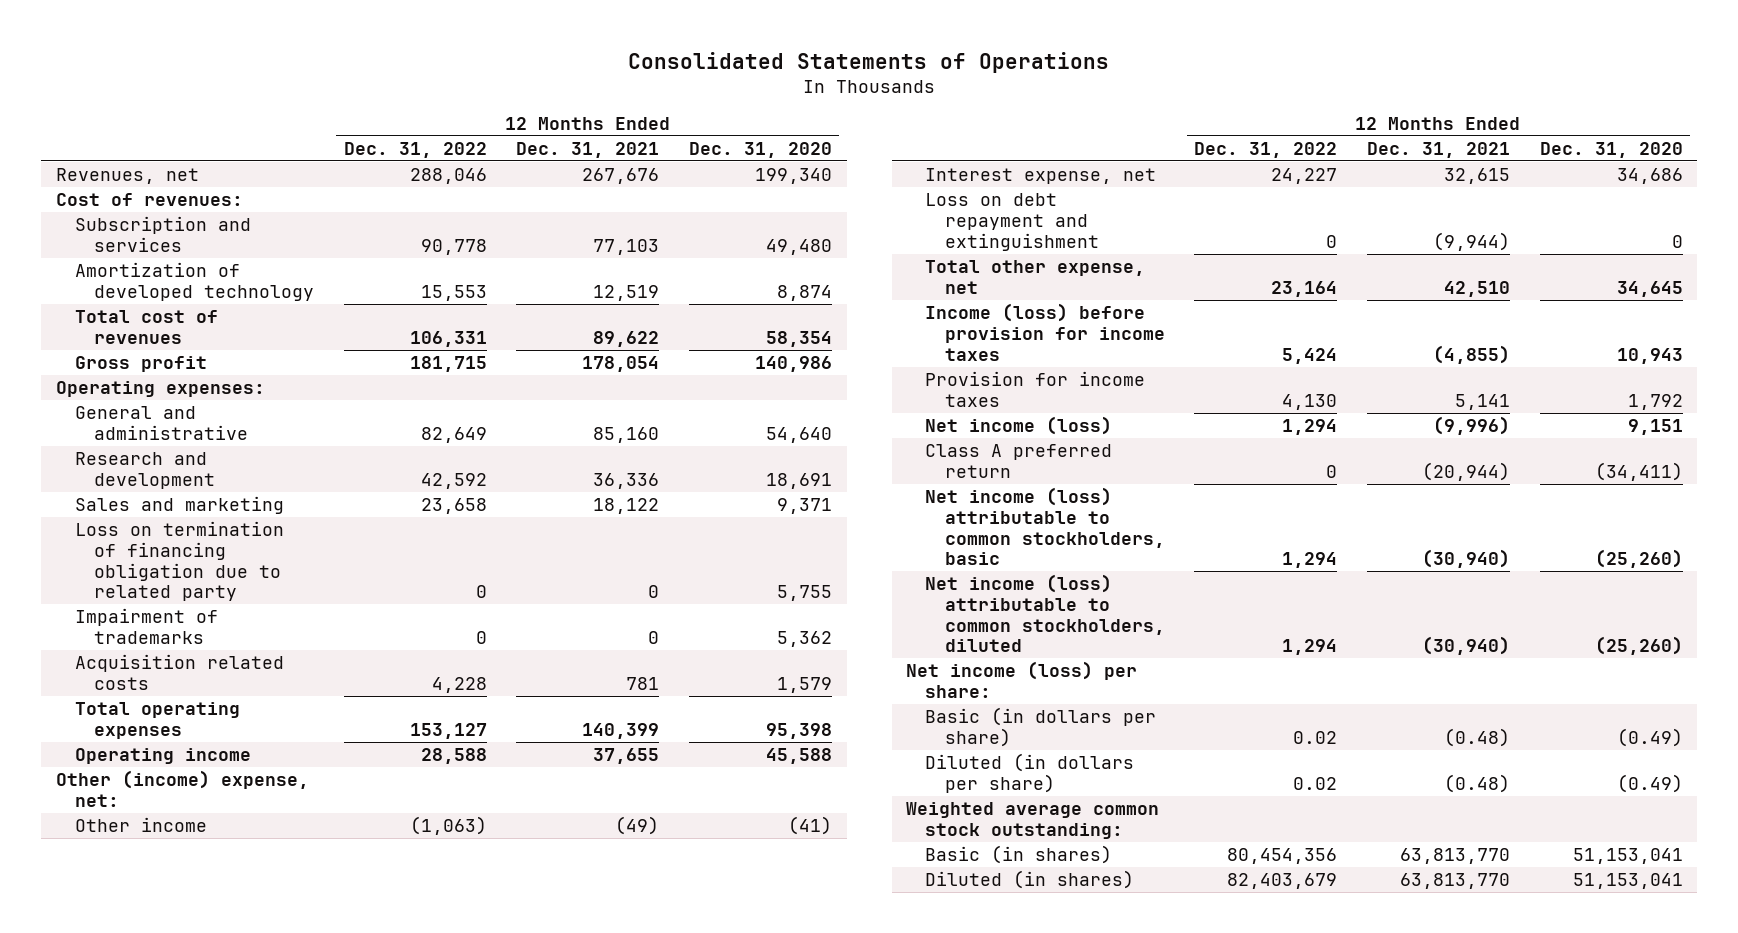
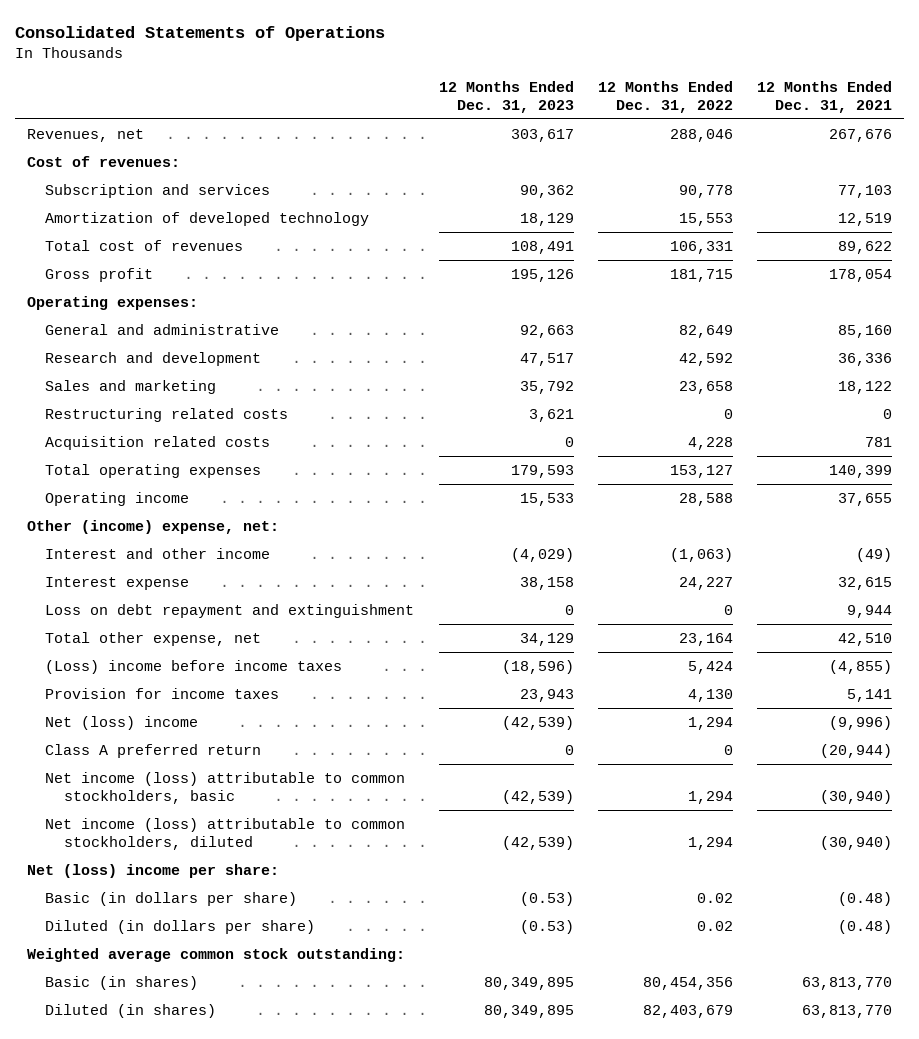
[689,141,833,158] Dec. 31, 2020 -> none
none -> [438,80,574,113] 12 Months Ended Dec. 31, 2023
[74,521,284,602] Loss on termination of financing obligation due to related party -> none
[74,608,218,644] Impairment of trademarks -> none
none -> [45,407,289,422] Restructuring related costs
[74,817,207,833] Other income -> [45,547,271,559] Interest and other income
[925,168,1157,185] Interest expense, net -> [45,576,190,590] Interest expense
[1432,231,1510,251] (9,944) -> [847,604,893,618] 9,944
[925,303,1165,361] Income (loss) before provision for income taxes -> [45,659,343,674] (Loss) income before income taxes
[925,416,1113,436] Net income (loss) -> [45,715,199,730] Net (loss) income
[906,661,1138,698] Net income (loss) per share: -> [26,863,279,878] Net (loss) income per share:

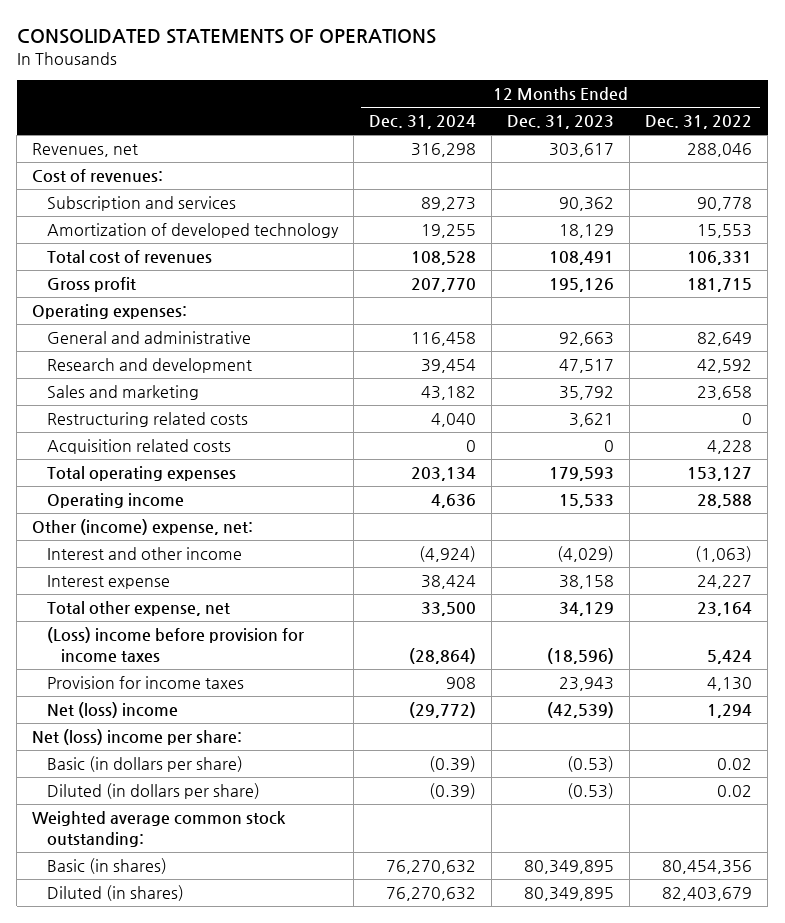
[14,25,385,41] Consolidated Statements of Operations -> [16,28,436,44] CONSOLIDATED STATEMENTS OF OPERATIONS
[757,80,893,113] 12 Months Ended Dec. 31, 2021 -> none
none -> [368,115,476,130] Dec. 31, 2024
[45,603,415,618] Loss on debt repayment and extinguishment -> none
[45,659,343,674] (Loss) income before income taxes -> [46,627,304,664] (Loss) income before provision for income taxes
[45,743,262,758] Class A preferred return -> none
[45,771,406,804] Net income (loss) attributable to common stockholders, basic -> none
[45,817,406,850] Net income (loss) attributable to common stockholders, diluted -> none

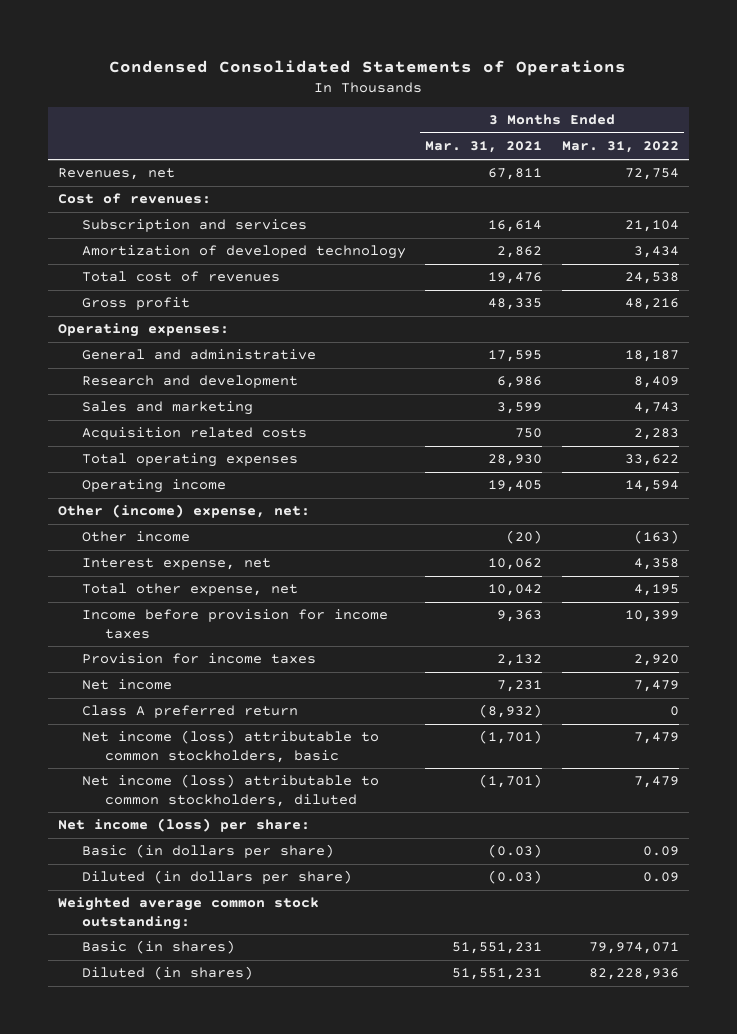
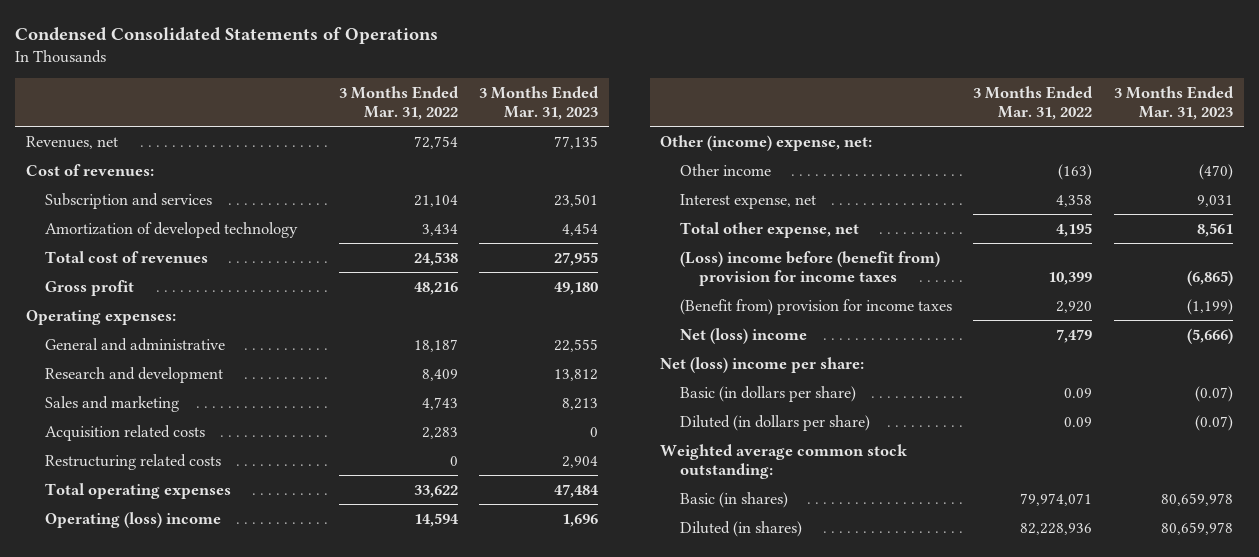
[425,141,543,154] Mar. 31, 2021 -> none
none -> [479,86,600,121] 3 Months Ended Mar. 31, 2023
none -> [45,453,222,470] Restructuring related costs
[81,479,226,494] Operating income -> [45,511,222,528] Operating (loss) income
[81,705,298,719] Class A preferred return -> none
[81,730,379,763] Net income (loss) attributable to common stockholders, basic -> none
[81,774,379,807] Net income (loss) attributable to common stockholders, diluted -> none
[81,609,388,639] Income before provision for income taxes -> [679,250,940,286] (Loss) income before (benefit from) provision for income taxes
[81,653,316,665] Provision for income taxes -> [679,298,952,315] (Benefit from) provision for income taxes
[81,679,172,691] Net income -> [679,327,807,344] Net (loss) income
[57,818,310,833] Net income (loss) per share: -> [660,356,865,373] Net (loss) income per share:

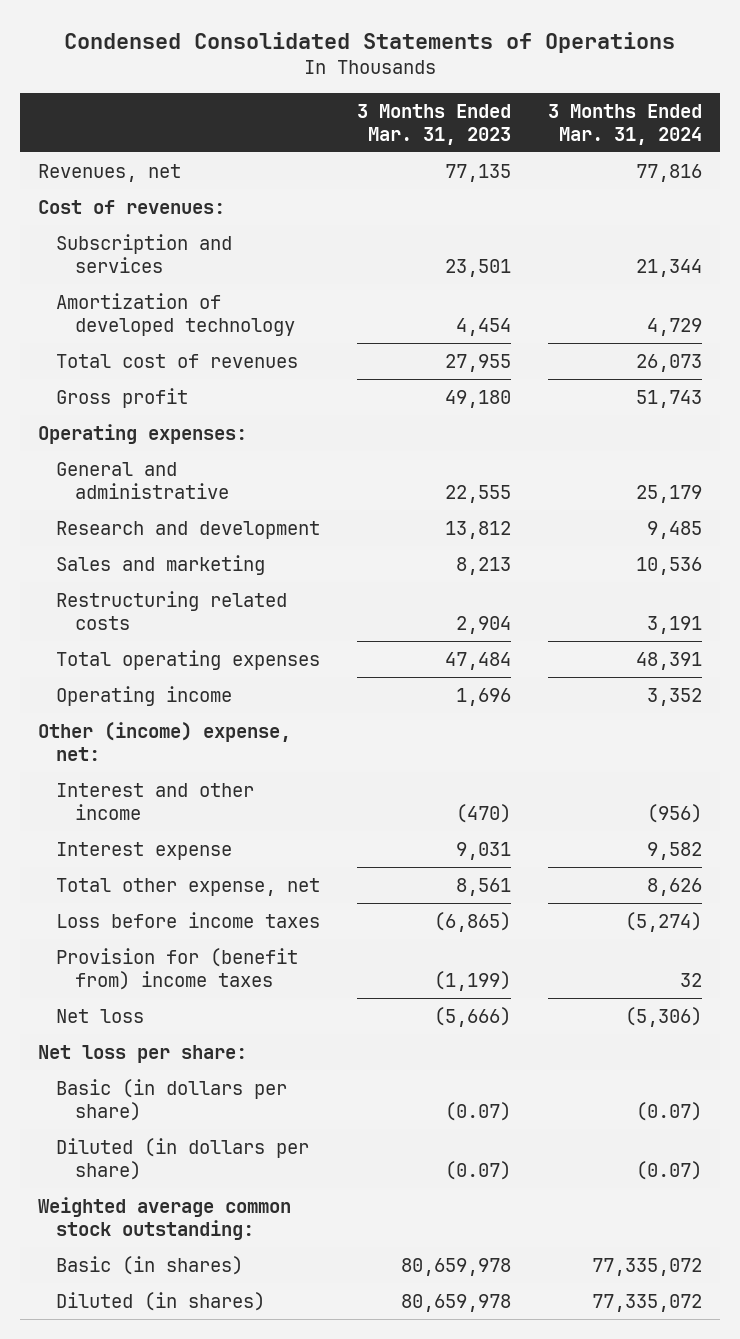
[338,86,459,121] 3 Months Ended Mar. 31, 2022 -> none
none -> [547,103,702,145] 3 Months Ended Mar. 31, 2024
[45,424,206,441] Acquisition related costs -> none
[45,511,222,528] Operating (loss) income -> [56,685,233,706] Operating income
[679,163,771,176] Other income -> [56,782,255,820] Interest and other income
[679,193,816,209] Interest expense, net -> [56,841,233,860] Interest expense
[679,250,940,286] (Loss) income before (benefit from) provision for income taxes -> [56,911,321,928] Loss before income taxes
[679,298,952,315] (Benefit from) provision for income taxes -> [56,947,299,990] Provision for (benefit from) income taxes
[679,327,807,344] Net (loss) income -> [56,1008,145,1023] Net loss
[660,356,865,373] Net (loss) income per share: -> [38,1044,248,1063] Net loss per share:

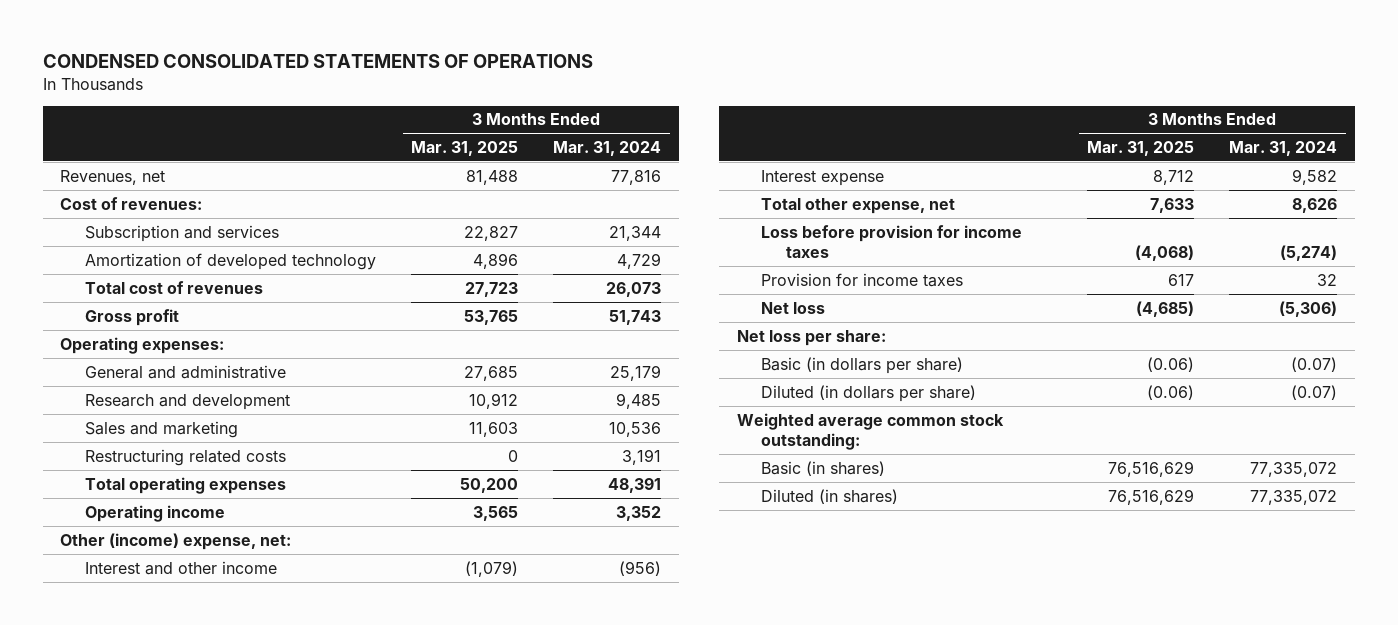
[63,31,675,53] Condensed Consolidated Statements of Operations -> [42,53,593,68] CONDENSED CONSOLIDATED STATEMENTS OF OPERATIONS
[357,103,512,145] 3 Months Ended Mar. 31, 2023 -> none
none -> [411,140,519,156] Mar. 31, 2025
[56,911,321,928] Loss before income taxes -> [761,224,1023,258] Loss before provision for income taxes
[56,947,299,990] Provision for (benefit from) income taxes -> [761,272,964,287] Provision for income taxes

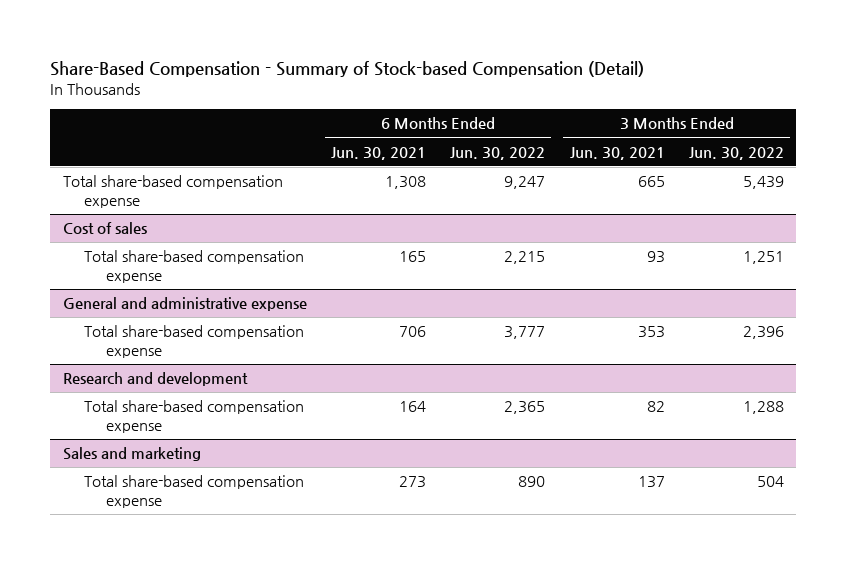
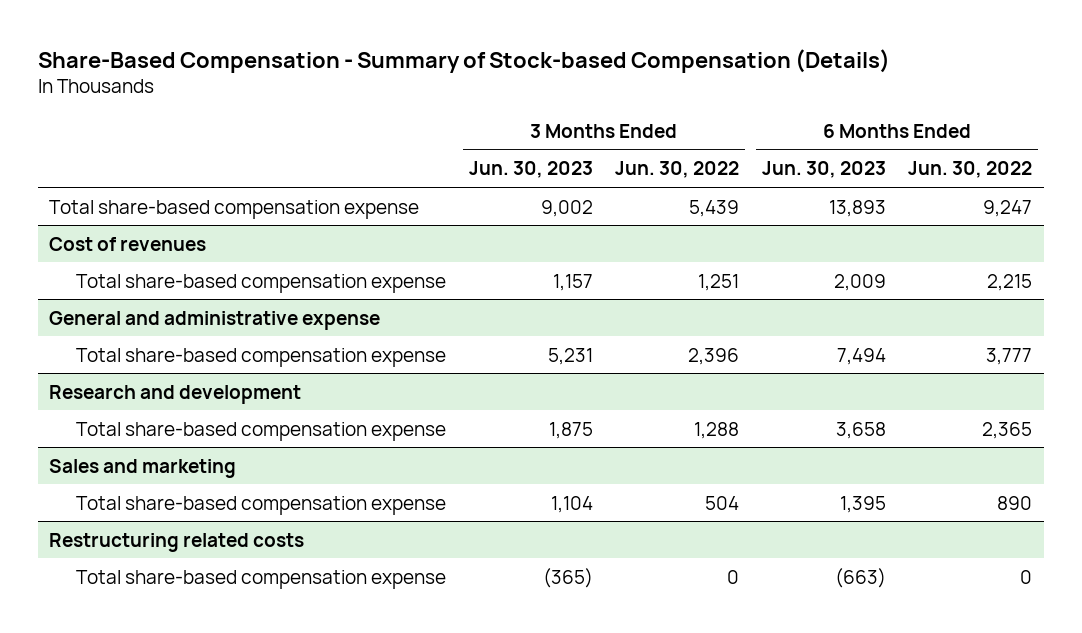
[50,60,645,77] Share-Based Compensation - Summary of Stock-based Compensation (Detail) -> [37,48,890,73] Share-Based Compensation - Summary of Stock-based Compensation (Details)
[330,146,426,160] Jun. 30, 2021 -> none
[569,146,665,160] Jun. 30, 2021 -> none
none -> [468,161,593,179] Jun. 30, 2023
none -> [761,161,886,179] Jun. 30, 2023
[62,222,147,235] Cost of sales -> [49,236,207,251] Cost of revenues
none -> [49,532,305,552] Restructuring related costs
none -> [75,569,446,589] Total share-based compensation expense

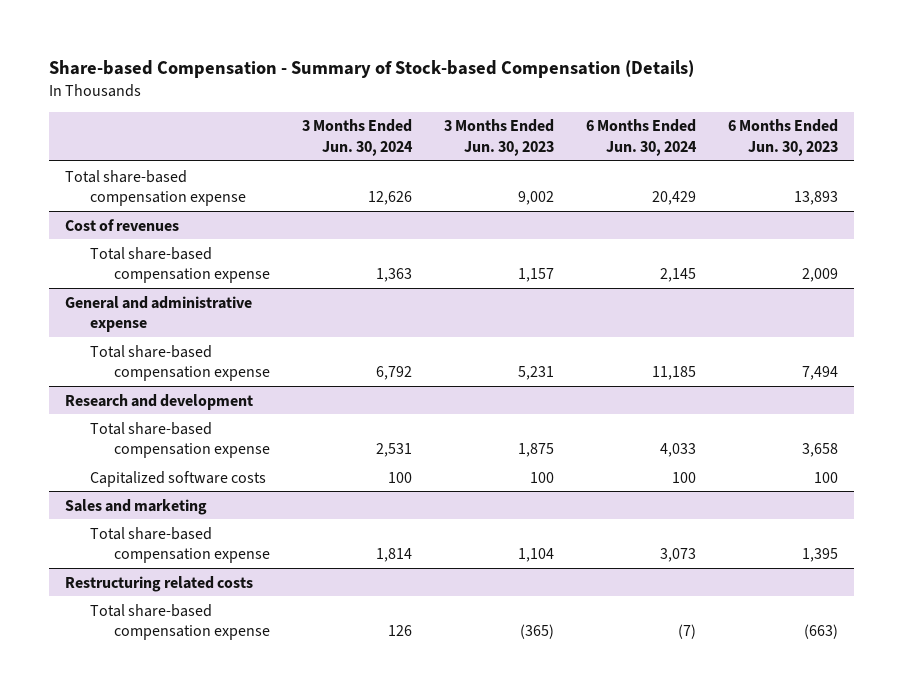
[37,48,890,73] Share-Based Compensation - Summary of Stock-based Compensation (Details) -> [49,60,695,79] Share-based Compensation - Summary of Stock-based Compensation (Details)
[615,161,740,179] Jun. 30, 2022 -> none
[908,161,1033,179] Jun. 30, 2022 -> none
none -> [302,119,414,156] 3 Months Ended Jun. 30, 2024
none -> [586,119,698,156] 6 Months Ended Jun. 30, 2024
none -> [89,470,266,487] Capitalized software costs

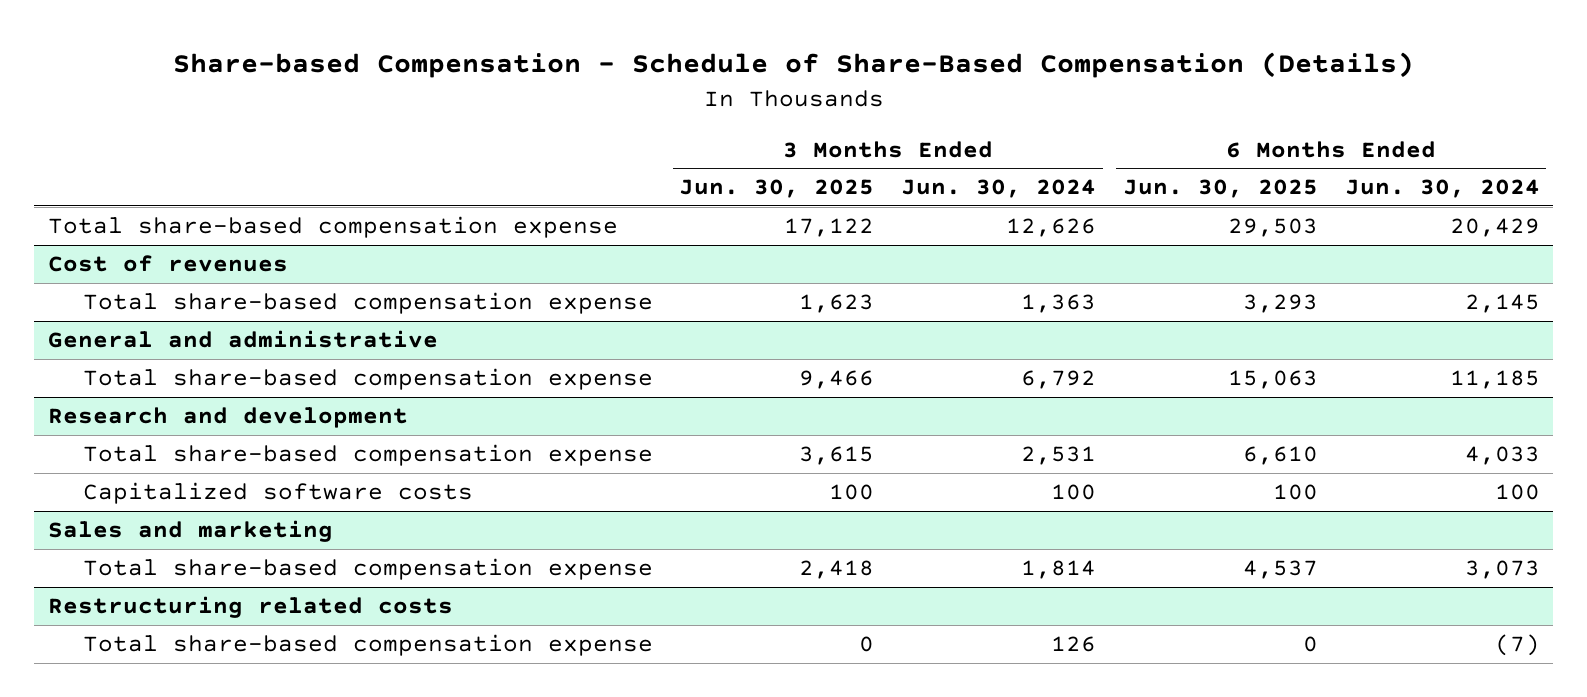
[49,60,695,79] Share-based Compensation - Summary of Stock-based Compensation (Details) -> [172,52,1414,79] Share-based Compensation - Schedule of Share-Based Compensation (Details)
[444,119,555,156] 3 Months Ended Jun. 30, 2023 -> none
[728,119,839,156] 6 Months Ended Jun. 30, 2023 -> none
none -> [679,179,875,199] Jun. 30, 2025
none -> [1122,179,1318,199] Jun. 30, 2025
[65,295,253,332] General and administrative expense -> [47,330,438,349] General and administrative

